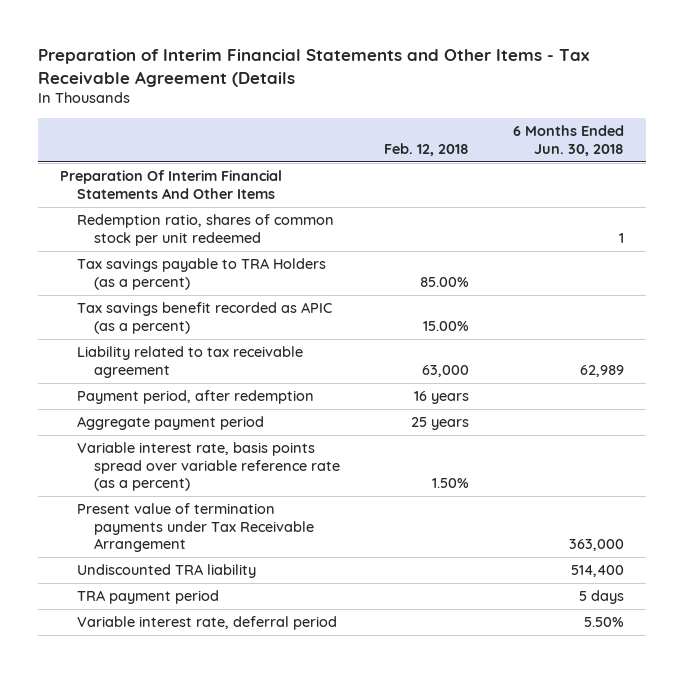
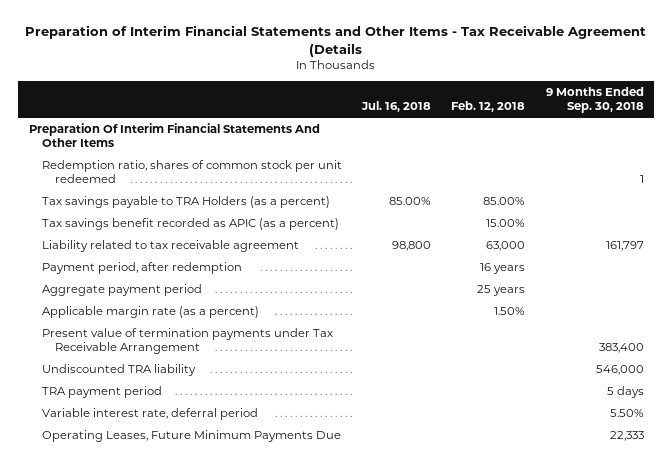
[512,125,624,156] 6 Months Ended Jun. 30, 2018 -> none
none -> [361,101,432,113] Jul. 16, 2018
none -> [545,86,644,114] 9 Months Ended Sep. 30, 2018
[76,442,340,492] Variable interest rate, basis points spread over variable reference rate (as a percent) -> [41,306,259,319] Applicable margin rate (as a percent)
none -> [41,430,341,443] Operating Leases, Future Minimum Payments Due

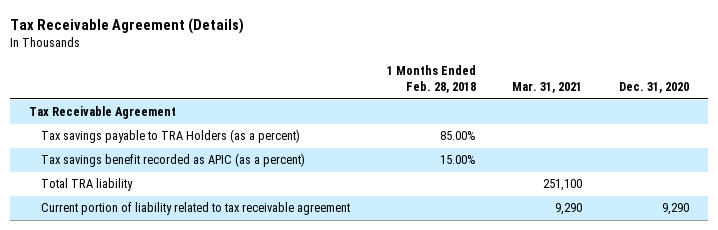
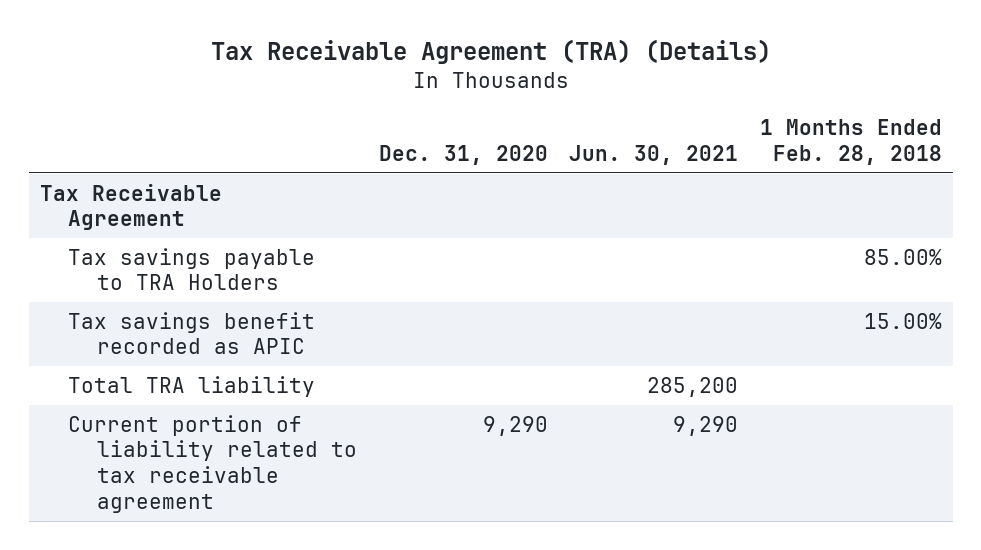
[10,17,245,34] Tax Receivable Agreement (Details) -> [210,39,771,65] Tax Receivable Agreement (TRA) (Details)
[512,82,583,94] Mar. 31, 2021 -> none
none -> [569,144,739,165] Jun. 30, 2021
[40,129,300,144] Tax savings payable to TRA Holders (as a percent) -> [68,247,316,291] Tax savings payable to TRA Holders
[40,153,305,168] Tax savings benefit recorded as APIC (as a percent) -> [68,311,316,355] Tax savings benefit recorded as APIC

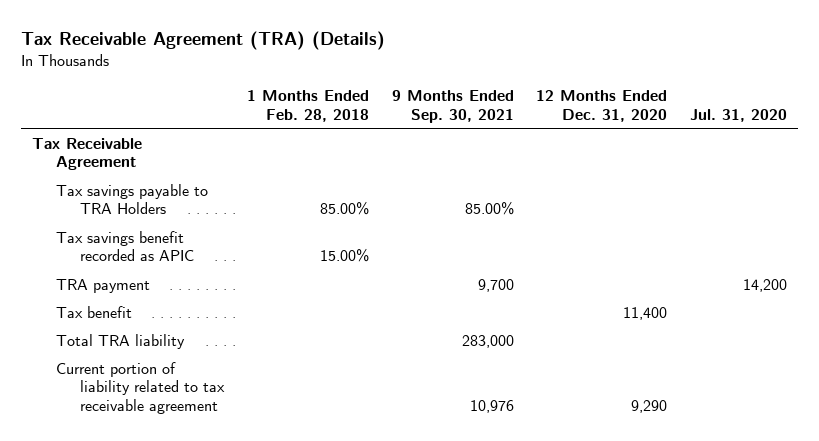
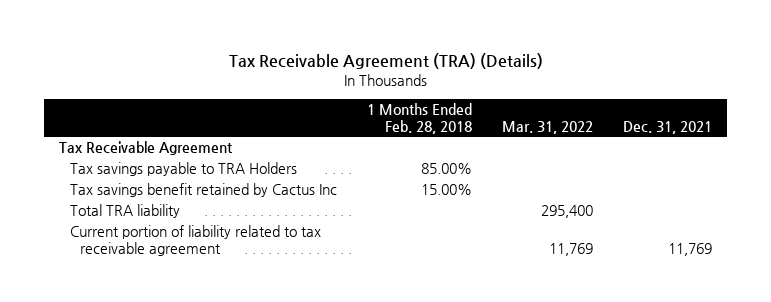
[391,89,514,123] 9 Months Ended Sep. 30, 2021 -> none
[536,89,668,122] 12 Months Ended Dec. 31, 2020 -> none
[690,108,788,122] Jul. 31, 2020 -> none
none -> [502,120,594,134] Mar. 31, 2022
none -> [623,120,713,134] Dec. 31, 2021
[56,278,151,293] TRA payment -> none
[56,305,133,318] Tax benefit -> none
[56,230,195,262] Tax savings benefit recorded as APIC -> [69,183,337,198] Tax savings benefit retained by Cactus Inc

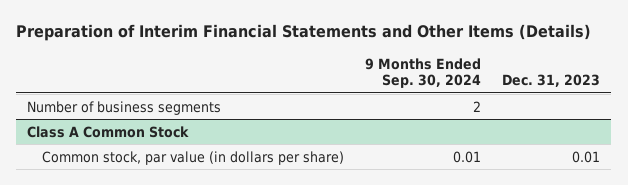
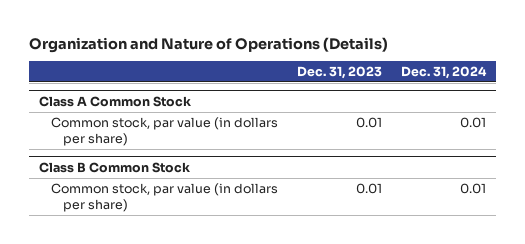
[16,24,592,42] Preparation of Interim Financial Statements and Other Items (Details) -> [29,36,389,53] Organization and Nature of Operations (Details)
[364,57,481,88] 9 Months Ended Sep. 30, 2024 -> none
none -> [401,66,488,80] Dec. 31, 2024
[27,100,222,115] Number of business segments -> none
none -> [38,161,190,173] Class B Common Stock
none -> [50,182,278,212] Common stock, par value (in dollars per share)

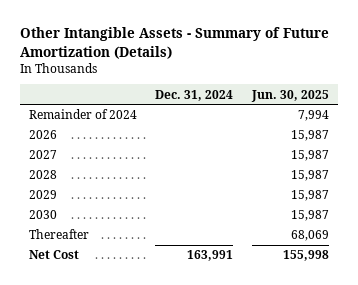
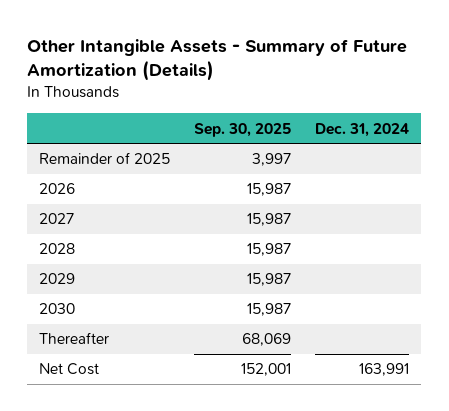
[250,89,329,102] Jun. 30, 2025 -> none
none -> [194,122,292,137] Sep. 30, 2025
[28,109,137,120] Remainder of 2024 -> [39,152,171,165] Remainder of 2025

